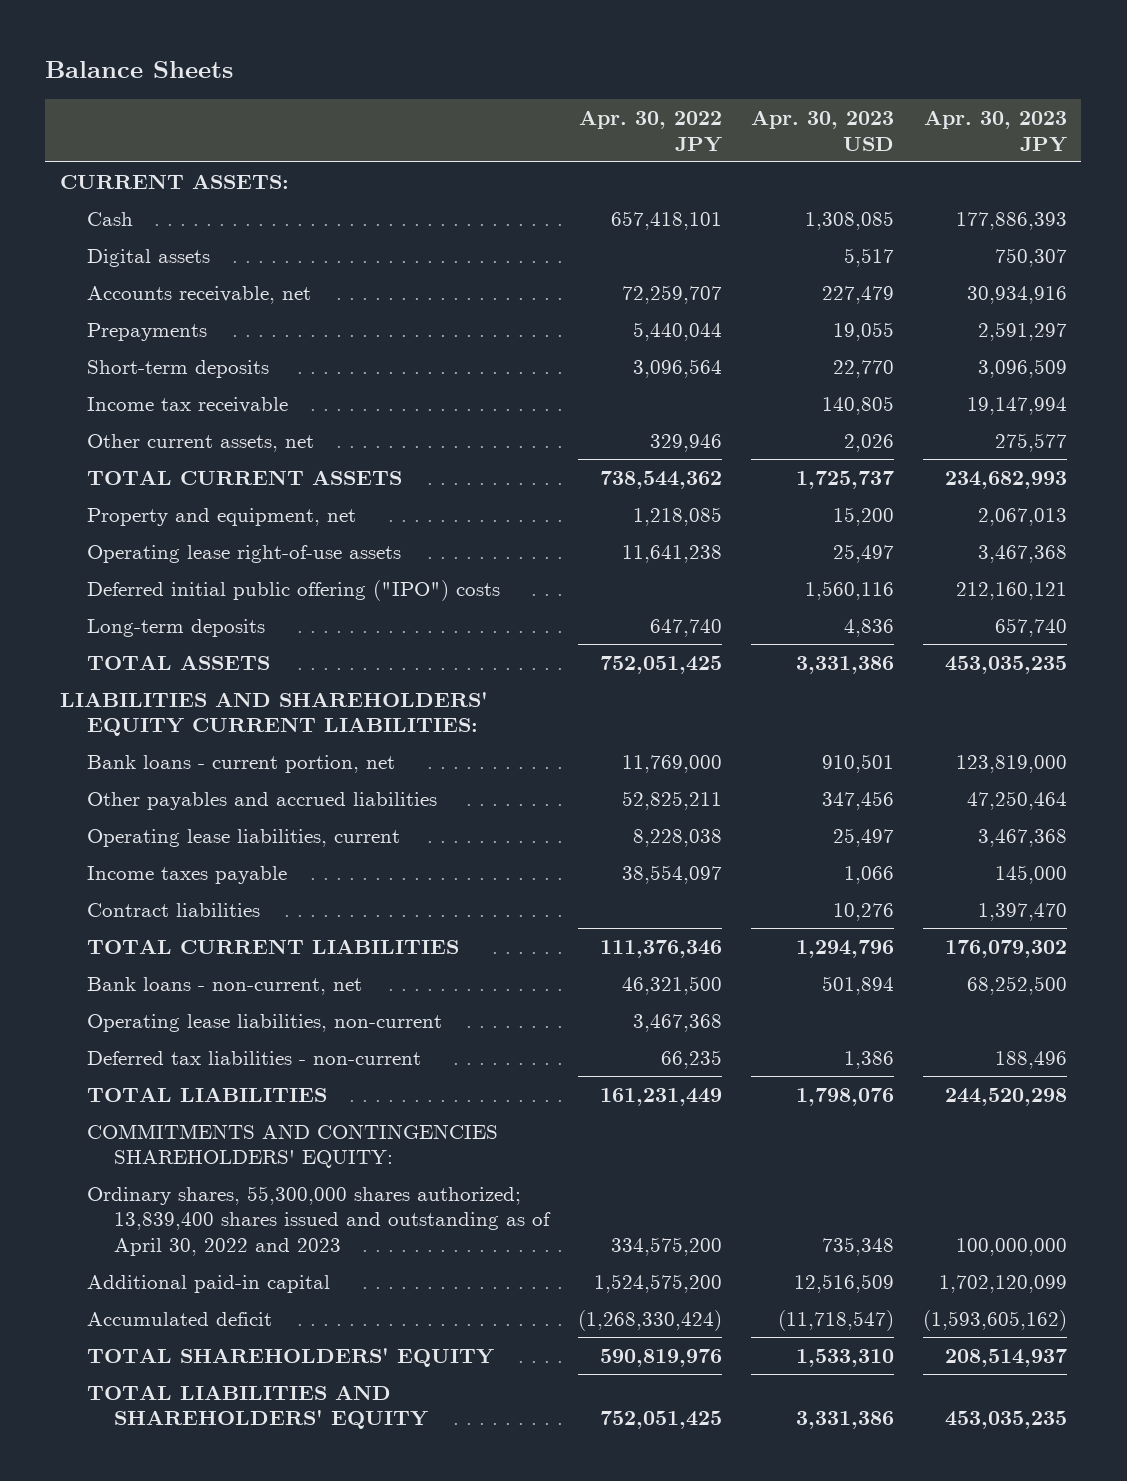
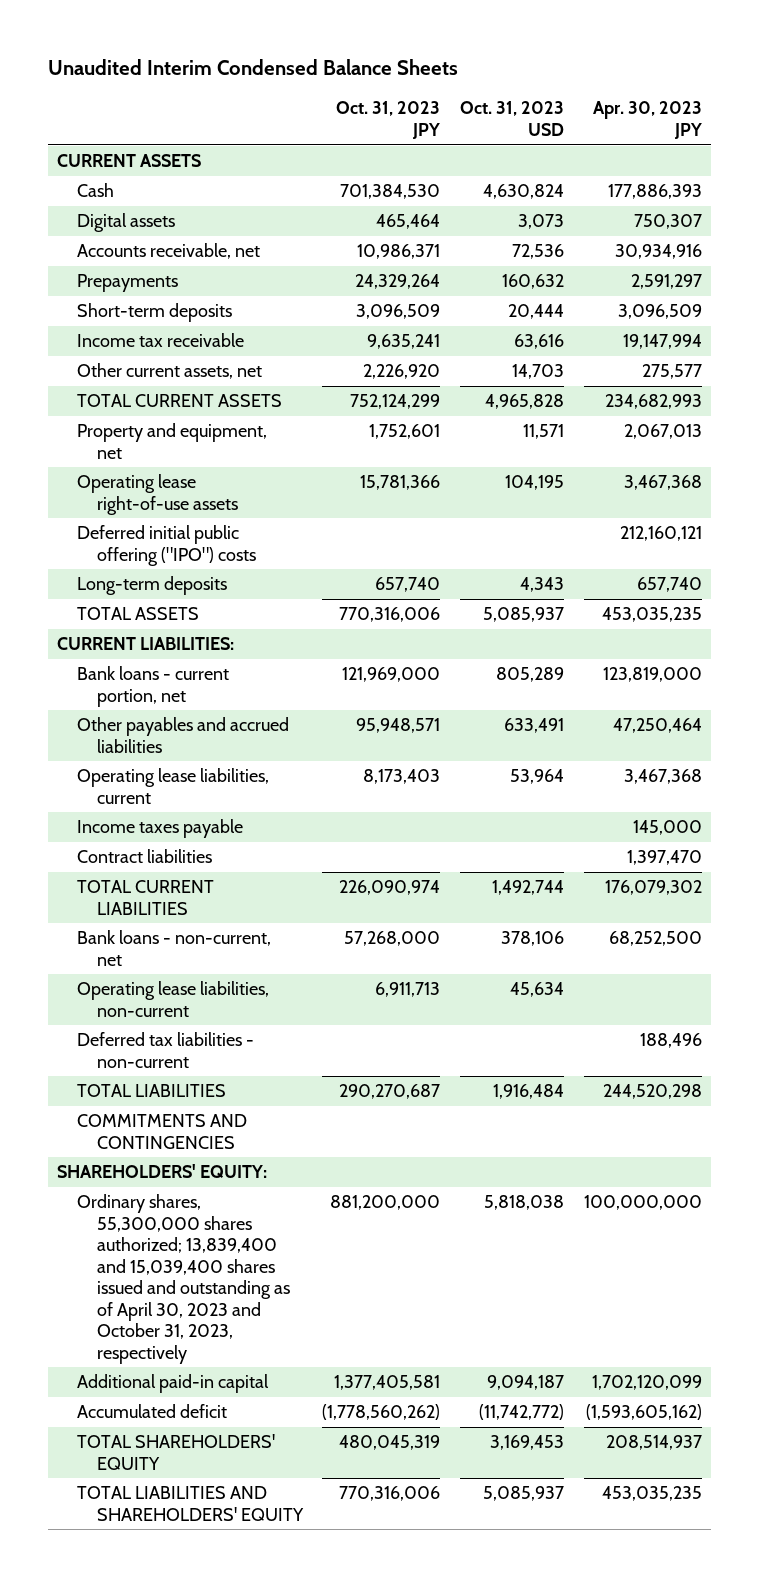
[45,61,234,79] Balance Sheets -> [47,59,458,76] Unaudited Interim Condensed Balance Sheets
[578,109,722,152] Apr. 30, 2022 JPY -> none
[750,109,894,151] Apr. 30, 2023 USD -> none
none -> [336,101,441,140] Oct. 31, 2023 JPY
none -> [460,101,565,137] Oct. 31, 2023 USD
[59,173,289,189] CURRENT ASSETS: -> [57,154,202,168] CURRENT ASSETS
[59,691,488,737] LIABILITIES AND SHAREHOLDERS' EQUITY CURRENT LIABILITIES: -> none
none -> [57,637,235,651] CURRENT LIABILITIES:
[86,1123,498,1169] COMMITMENTS AND CONTINGENCIES SHAREHOLDERS' EQUITY: -> [77,1114,248,1149] COMMITMENTS AND CONTINGENCIES
none -> [57,1164,268,1179] SHAREHOLDERS' EQUITY:
[86,1185,551,1257] Ordinary shares, 55,300,000 shares authorized; 13,839,400 shares issued and outstanding as of April 30, 2022 and 2023 -> [77,1194,290,1364] Ordinary shares, 55,300,000 shares authorized; 13,839,400 and 15,039,400 shares issued and outstanding as of April 30, 2023 and October 31, 2023, respectively

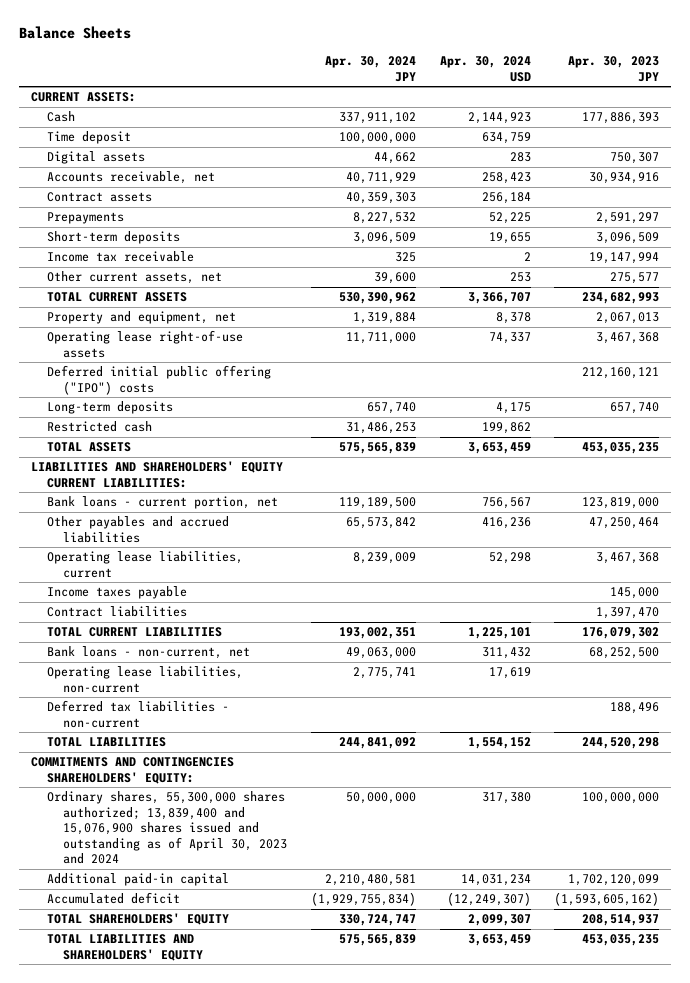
[47,59,458,76] Unaudited Interim Condensed Balance Sheets -> [18,26,131,40] Balance Sheets
[336,101,441,140] Oct. 31, 2023 JPY -> none
[460,101,565,137] Oct. 31, 2023 USD -> none
none -> [324,56,416,82] Apr. 30, 2024 JPY
none -> [439,56,531,82] Apr. 30, 2024 USD
[57,154,202,168] CURRENT ASSETS -> [30,92,136,103] CURRENT ASSETS:
none -> [46,131,131,145] Time deposit
none -> [46,192,152,203] Contract assets
none -> [46,421,152,433] Restricted cash
[57,637,235,651] CURRENT LIABILITIES: -> none
none -> [30,461,283,488] LIABILITIES AND SHAREHOLDERS' EQUITY CURRENT LIABILITIES:
[77,1114,248,1149] COMMITMENTS AND CONTINGENCIES -> none
[57,1164,268,1179] SHAREHOLDERS' EQUITY: -> [30,757,234,784] COMMITMENTS AND CONTINGENCIES SHAREHOLDERS' EQUITY:
[77,1194,290,1364] Ordinary shares, 55,300,000 shares authorized; 13,839,400 and 15,039,400 shares issued and outstanding as of April 30, 2023 and October 31, 2023, respectively -> [46,791,288,865] Ordinary shares, 55,300,000 shares authorized; 13,839,400 and 15,076,900 shares issued and outstanding as of April 30, 2023 and 2024

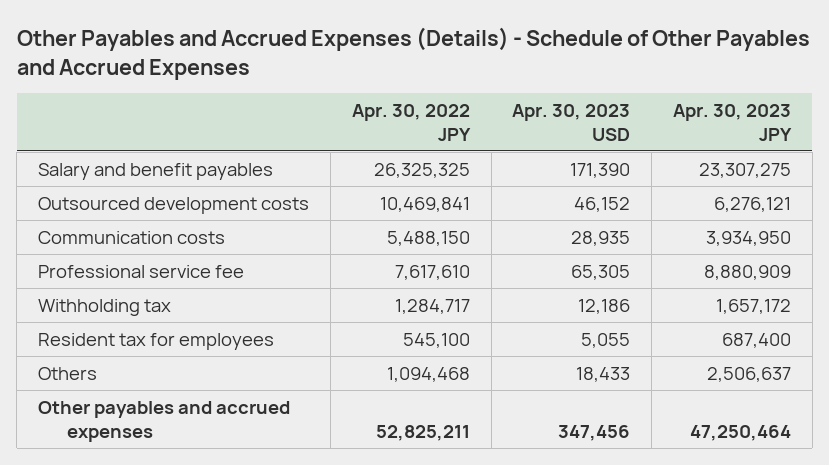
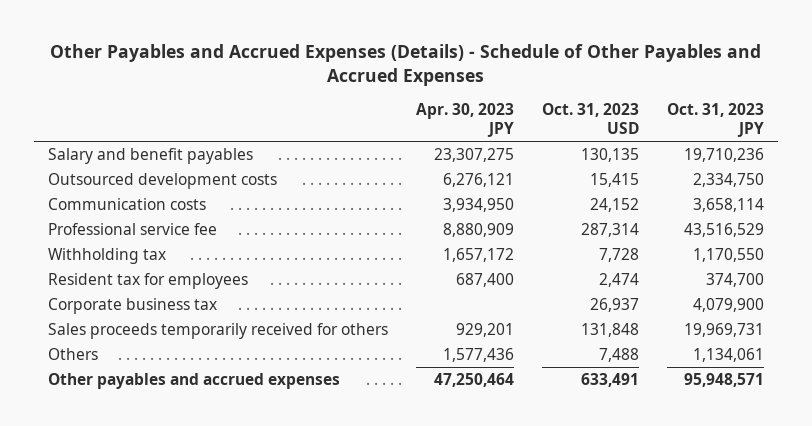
[351,103,471,141] Apr. 30, 2022 JPY -> none
[512,103,631,141] Apr. 30, 2023 USD -> none
none -> [541,102,639,134] Oct. 31, 2023 USD
none -> [666,102,764,137] Oct. 31, 2023 JPY
none -> [48,298,218,315] Corporate business tax
none -> [48,323,389,340] Sales proceeds temporarily received for others
[707,366,792,382] 2,506,637 -> [442,348,514,363] 1,577,436

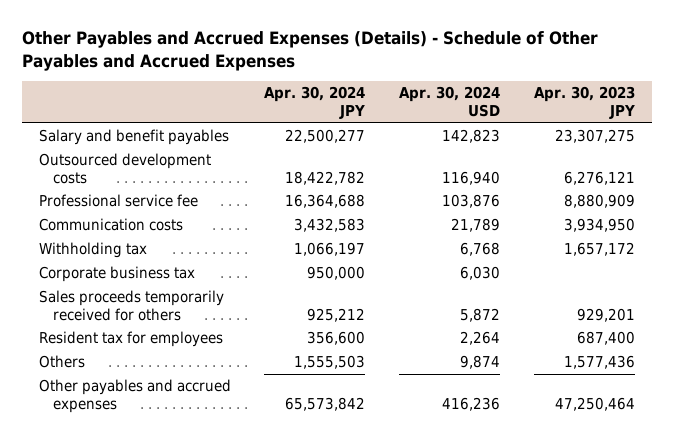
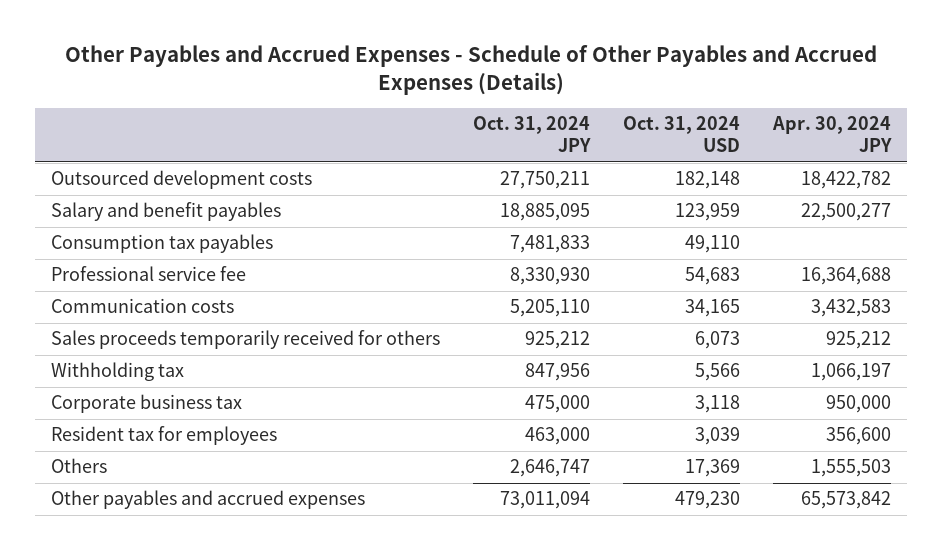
[21,31,598,71] Other Payables and Accrued Expenses (Details) - Schedule of Other Payables and Accrued Expenses -> [65,45,878,96] Other Payables and Accrued Expenses - Schedule of Other Payables and Accrued Expenses (Details)
[399,86,501,117] Apr. 30, 2024 USD -> none
[533,86,635,119] Apr. 30, 2023 JPY -> none
none -> [473,116,592,153] Oct. 31, 2024 JPY
none -> [623,116,741,153] Oct. 31, 2024 USD
[38,129,229,146] Salary and benefit payables -> [51,202,282,222] Salary and benefit payables
none -> [51,234,274,254] Consumption tax payables
[38,290,224,321] Sales proceeds temporarily received for others -> [51,330,441,350] Sales proceeds temporarily received for others

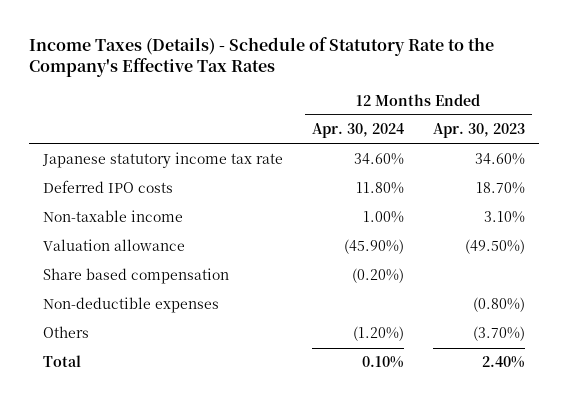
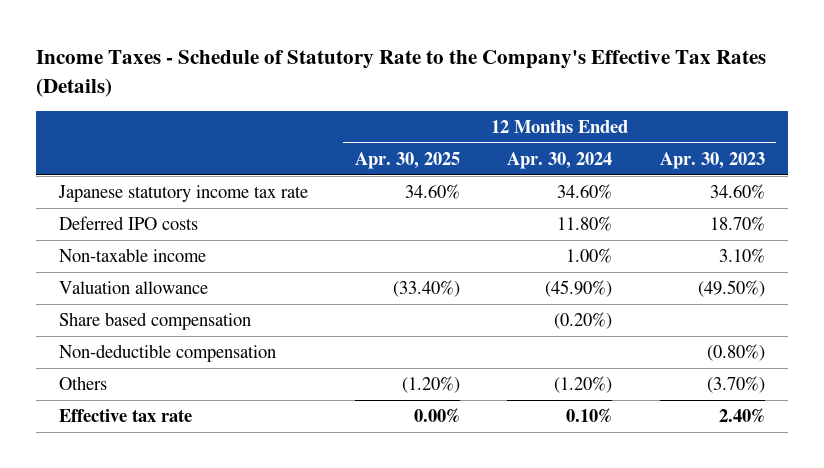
[28,36,494,78] Income Taxes (Details) - Schedule of Statutory Rate to the Company's Effective Tax Rates -> [35,50,766,97] Income Taxes - Schedule of Statutory Rate to the Company's Effective Tax Rates (Details)
none -> [355,151,461,169] Apr. 30, 2025
[43,297,220,314] Non-deductible expenses -> [59,344,277,363] Non-deductible compensation
[43,355,82,368] Total -> [59,409,193,423] Effective tax rate

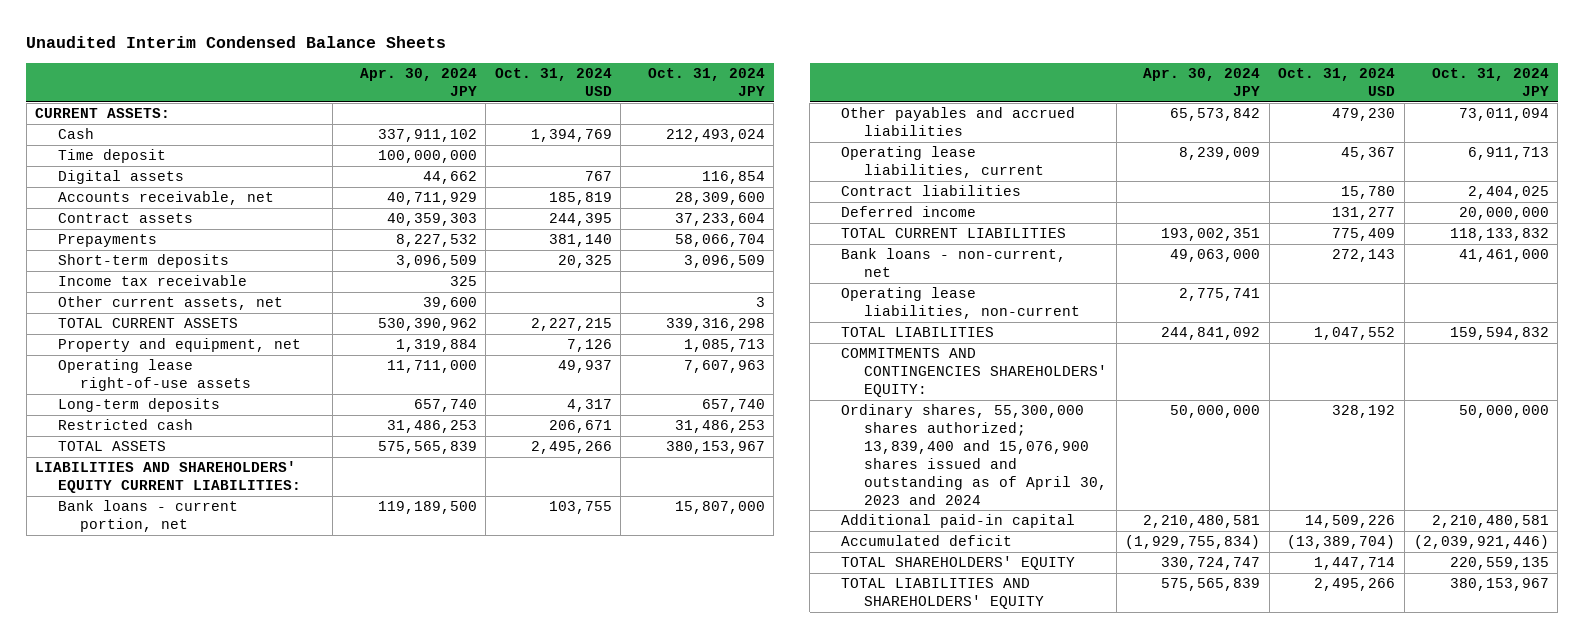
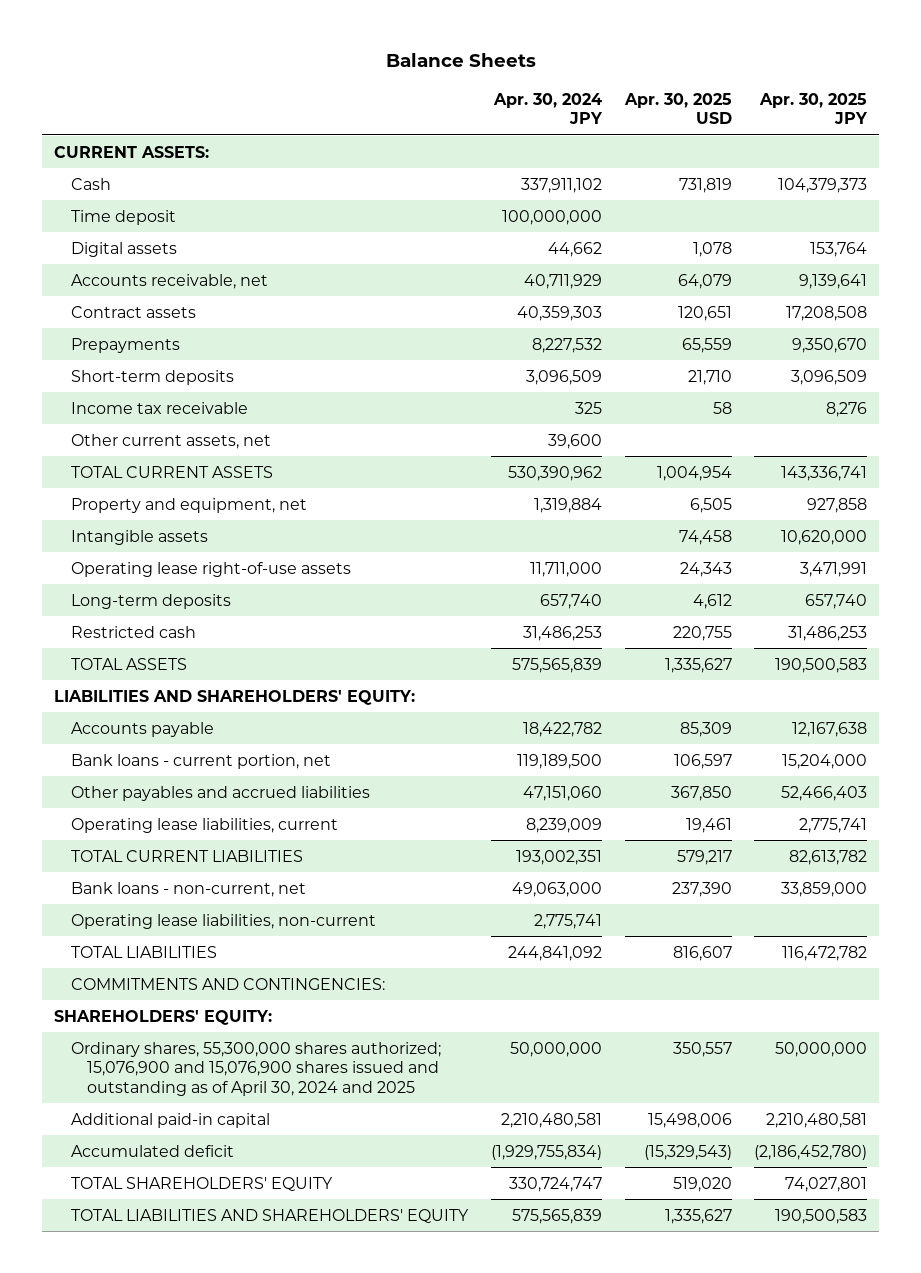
[26,36,447,49] Unaudited Interim Condensed Balance Sheets -> [385,53,536,68] Balance Sheets
[494,68,612,96] Oct. 31, 2024 USD -> none
[647,68,765,96] Oct. 31, 2024 JPY -> none
none -> [623,92,732,125] Apr. 30, 2025 USD
none -> [759,92,869,125] Apr. 30, 2025 JPY
none -> [70,529,208,545] Intangible assets
[35,461,301,494] LIABILITIES AND SHAREHOLDERS' EQUITY CURRENT LIABILITIES: -> [53,689,415,705] LIABILITIES AND SHAREHOLDERS' EQUITY:
none -> [70,721,214,737] Accounts payable
[1170,108,1261,122] 65,573,842 -> [522,785,602,801] 47,151,060
[841,185,1022,197] Contract liabilities -> none
[841,206,977,218] Deferred income -> none
[841,348,1108,398] COMMITMENTS AND CONTINGENCIES SHAREHOLDERS' EQUITY: -> [70,977,385,990] COMMITMENTS AND CONTINGENCIES:
none -> [53,1009,272,1025] SHAREHOLDERS' EQUITY:
[841,404,1108,505] Ordinary shares, 55,300,000 shares authorized; 13,839,400 and 15,076,900 shares issued and outstanding as of April 30, 2023 and 2024 -> [70,1041,441,1096] Ordinary shares, 55,300,000 shares authorized; 15,076,900 and 15,076,900 shares issued and outstanding as of April 30, 2024 and 2025

